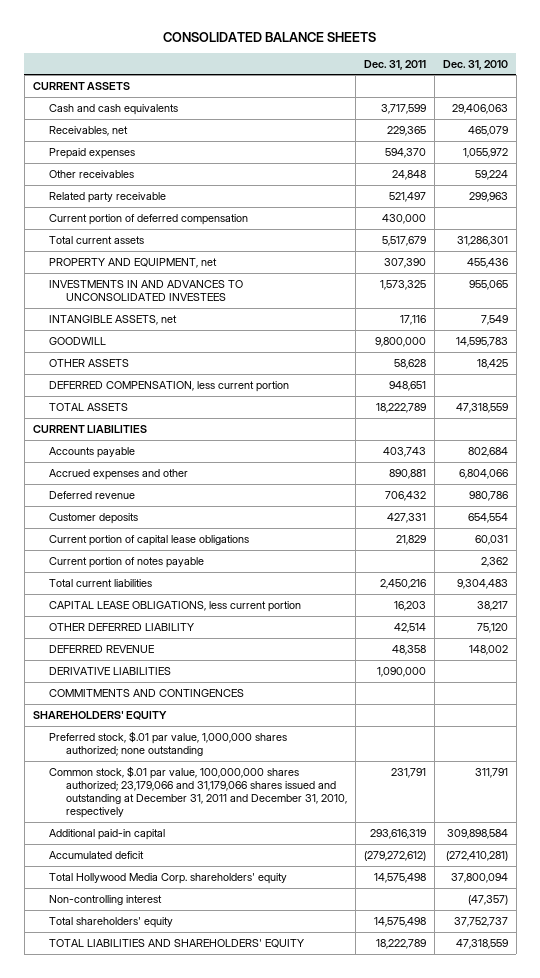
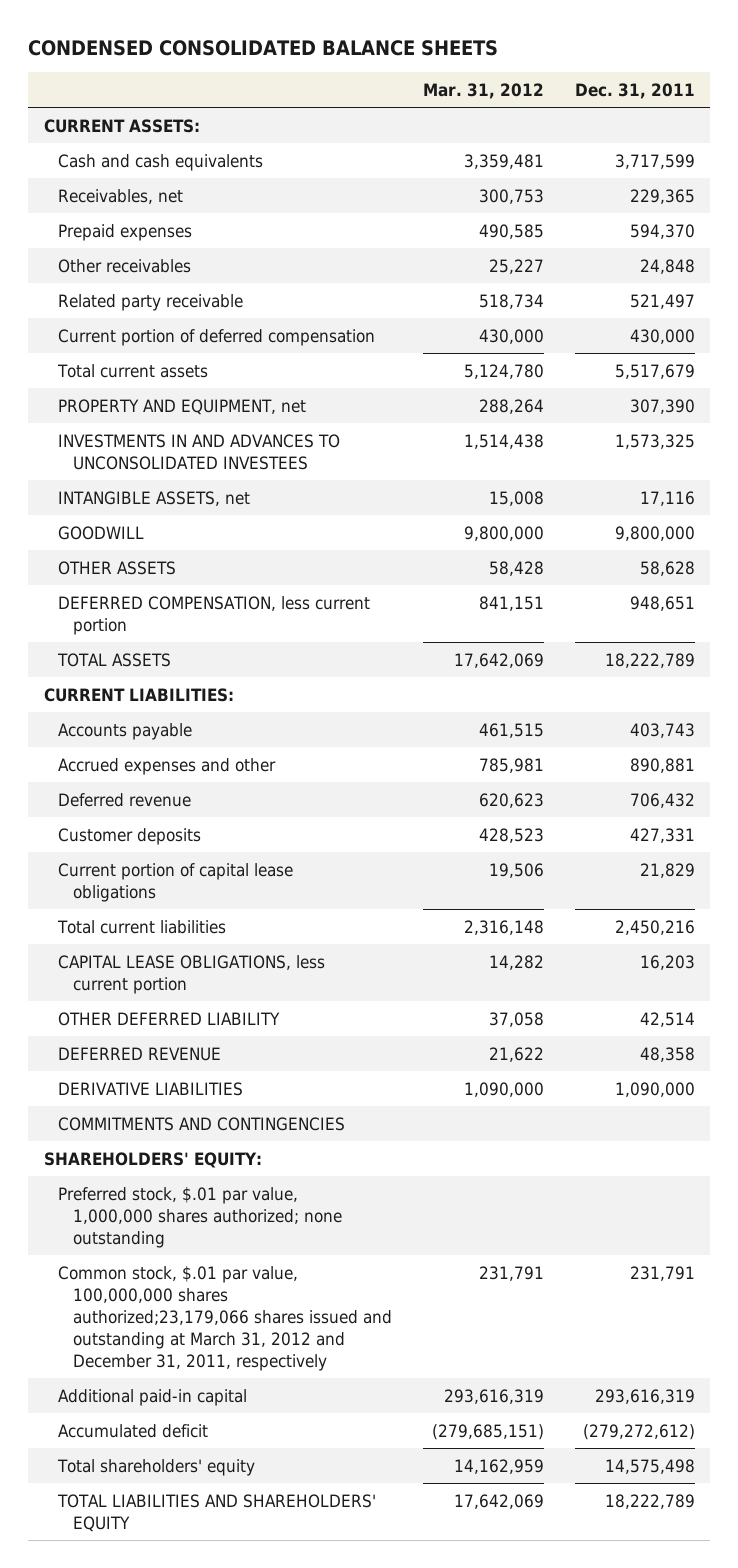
[163,31,377,42] CONSOLIDATED BALANCE SHEETS -> [28,40,499,57] CONDENSED CONSOLIDATED BALANCE SHEETS
[442,59,508,70] Dec. 31, 2010 -> none
none -> [422,83,544,100] Mar. 31, 2012
[32,81,130,90] CURRENT ASSETS -> [43,118,200,133] CURRENT ASSETS:
[32,424,147,433] CURRENT LIABILITIES -> [43,687,234,702] CURRENT LIABILITIES:
[49,556,205,568] Current portion of notes payable -> none
[49,688,245,697] COMMITMENTS AND CONTINGENCES -> [58,1116,346,1131] COMMITMENTS AND CONTINGENCIES
[32,710,167,720] SHAREHOLDERS' EQUITY -> [43,1151,262,1168] SHAREHOLDERS' EQUITY:
[49,765,348,819] Common stock, $.01 par value, 100,000,000 shares authorized; 23,179,066 and 31,179,066 shares issued and outstanding at December 31, 2011 and December 31, 2010, respectively -> [58,1265,392,1371] Common stock, $.01 par value, 100,000,000 shares authorized;23,179,066 shares issued and outstanding at March 31, 2012 and December 31, 2011, respectively
[49,872,288,884] Total Hollywood Media Corp. shareholders' equity -> none
[49,894,163,905] Non-controlling interest -> none

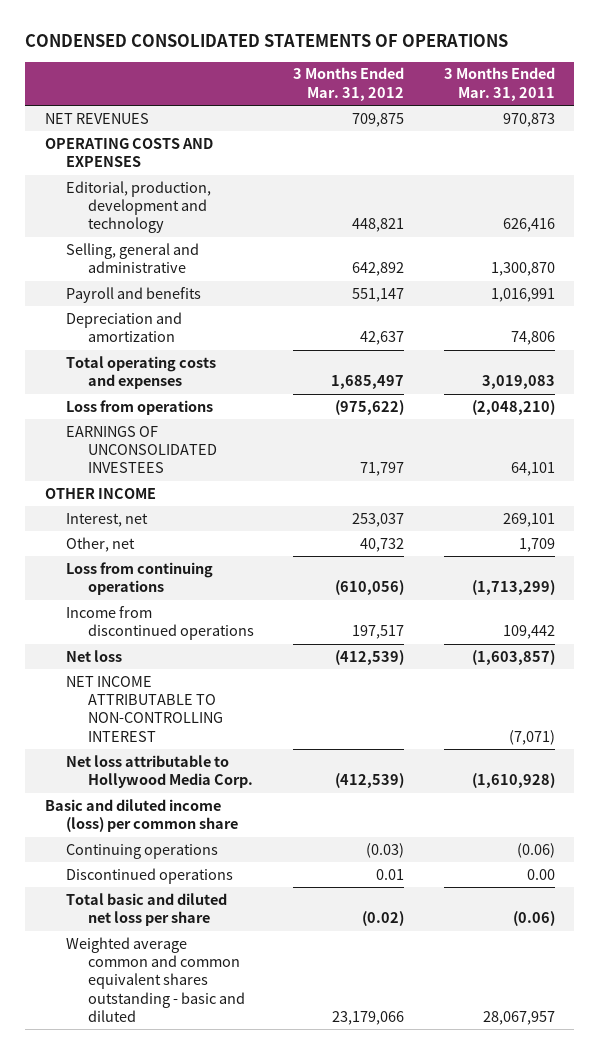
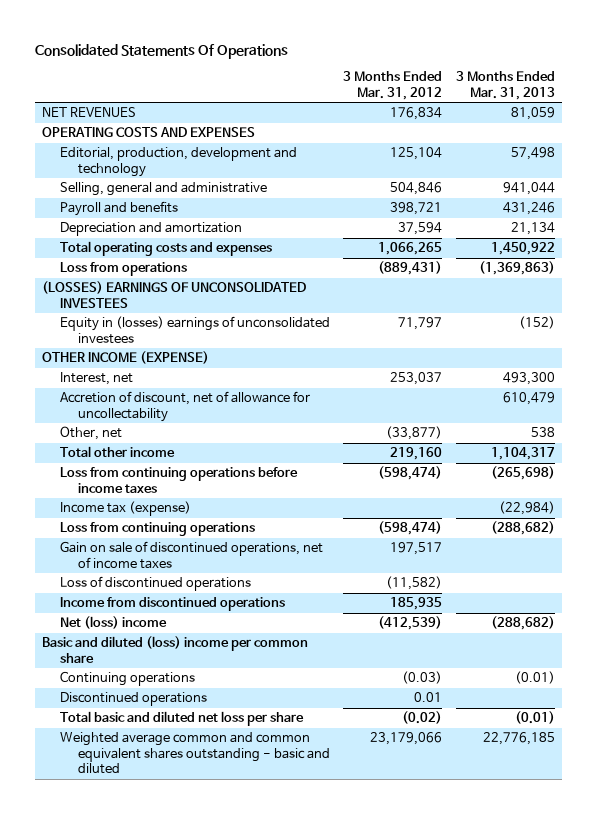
[25,34,509,48] CONDENSED CONSOLIDATED STATEMENTS OF OPERATIONS -> [35,43,289,59] Consolidated Statements Of Operations
[443,67,555,101] 3 Months Ended Mar. 31, 2011 -> none
none -> [455,71,555,100] 3 Months Ended Mar. 31, 2013
[352,112,405,127] 709,875 -> [390,107,443,121] 176,834
[352,218,405,233] 448,821 -> [390,147,443,161] 125,104
[352,262,405,277] 642,892 -> [390,182,443,196] 504,846
[352,287,405,302] 551,147 -> [390,202,443,216] 398,721
[360,331,405,346] 42,637 -> [398,222,443,236] 37,594
[331,375,405,390] 1,685,497 -> [378,242,443,256] 1,066,265
[335,399,405,415] (975,622) -> [378,261,443,276] (889,431)
none -> [42,281,307,308] (LOSSES) EARNINGS OF UNCONSOLIDATED INVESTEES
[66,425,217,474] EARNINGS OF UNCONSOLIDATED INVESTEES -> [60,316,331,344] Equity in (losses) earnings of unconsolidated investees
[44,487,156,499] OTHER INCOME -> [42,351,210,365] OTHER INCOME (EXPENSE)
[66,675,223,742] NET INCOME ATTRIBUTABLE TO NON-CONTROLLING INTEREST -> none
[66,754,253,789] Net loss attributable to Hollywood Media Corp. -> none
none -> [60,391,311,422] Accretion of discount, net of allowance for uncollectability
[360,537,405,552] 40,732 -> [386,426,443,441] (33,877)
none -> [60,446,176,458] Total other income
none -> [60,467,299,493] Loss from continuing operations before income taxes
none -> [60,501,192,517] Income tax (expense)
[335,580,405,596] (610,056) -> [378,521,443,536] (598,474)
none -> [60,541,324,569] Gain on sale of discontinued operations, net of income taxes
none -> [60,576,252,592] Loss of discontinued operations
[352,625,405,640] 197,517 -> [390,597,443,611] 185,935
[66,649,123,662] Net loss -> [60,616,168,630] Net (loss) income
[44,798,239,833] Basic and diluted income (loss) per common share -> [42,636,309,663] Basic and diluted (loss) income per common share

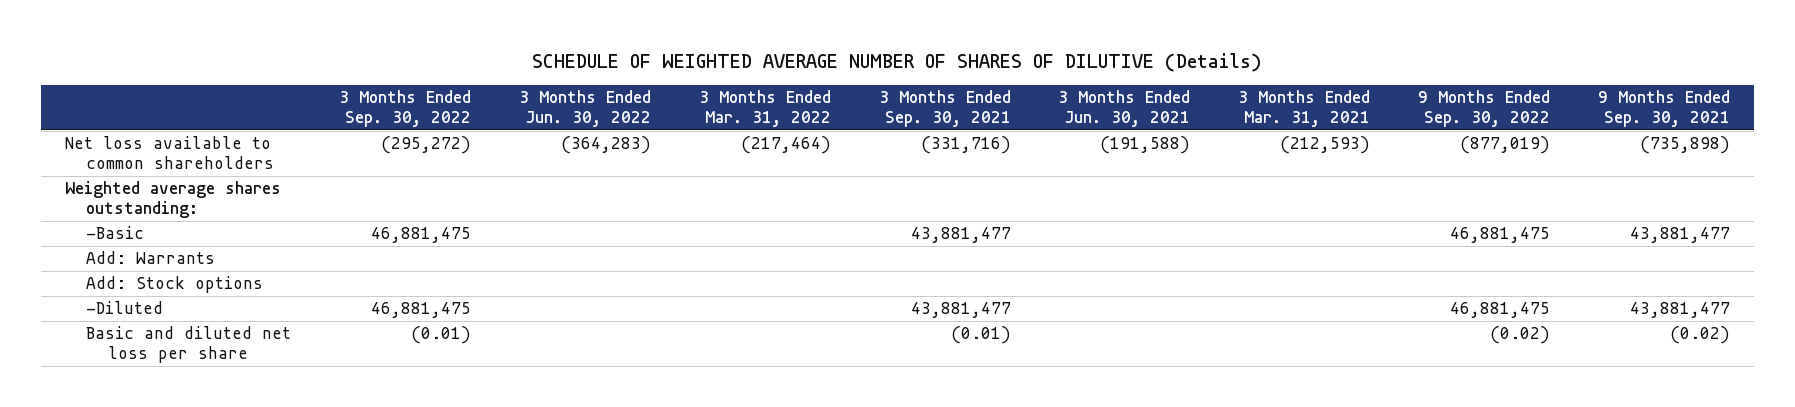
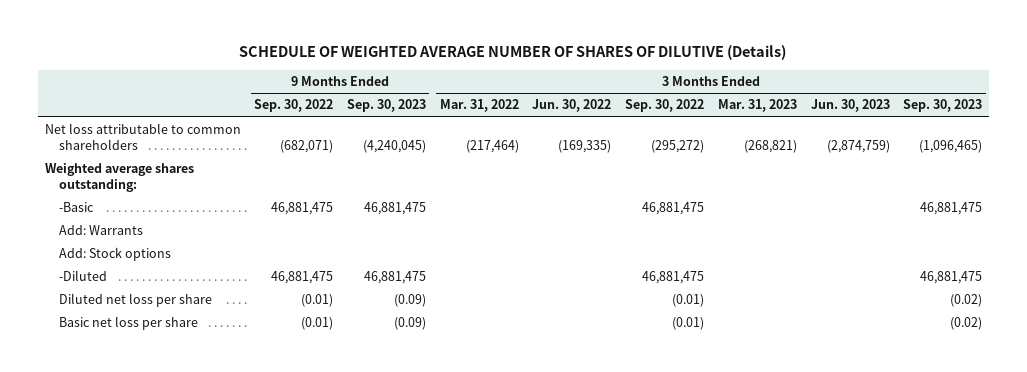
[878,89,1011,128] 3 Months Ended Sep. 30, 2021 -> none
[1058,89,1191,128] 3 Months Ended Jun. 30, 2021 -> none
[1238,89,1371,128] 3 Months Ended Mar. 31, 2021 -> none
[1597,89,1730,128] 9 Months Ended Sep. 30, 2021 -> none
none -> [347,99,427,113] Sep. 30, 2023
none -> [717,99,797,113] Mar. 31, 2023
none -> [810,99,890,113] Jun. 30, 2023
none -> [903,99,983,113] Sep. 30, 2023
[65,136,275,170] Net loss available to common shareholders -> [44,123,241,151] Net loss attributable to common shareholders
[560,136,651,155] (364,283) -> [558,140,612,154] (169,335)
[1459,136,1550,155] (877,019) -> [280,140,334,154] (682,071)
none -> [59,293,213,308] Diluted net loss per share
[86,326,292,364] Basic and diluted net loss per share -> [59,316,199,331] Basic net loss per share
[1489,326,1550,345] (0.02) -> [301,317,334,331] (0.01)

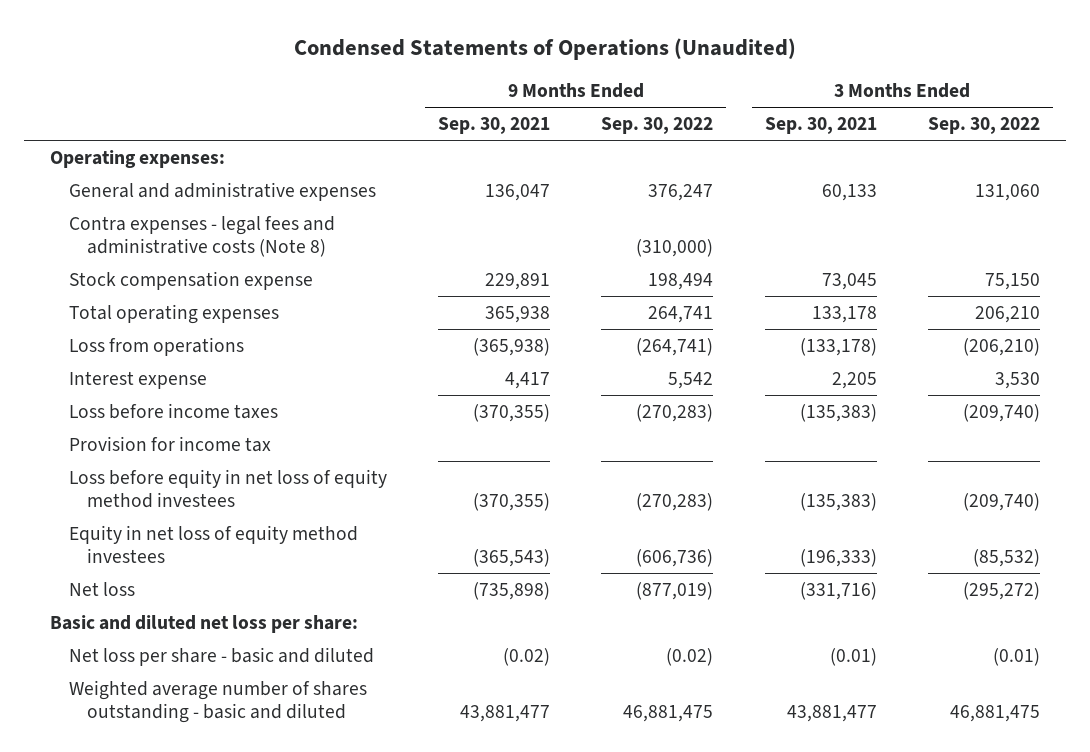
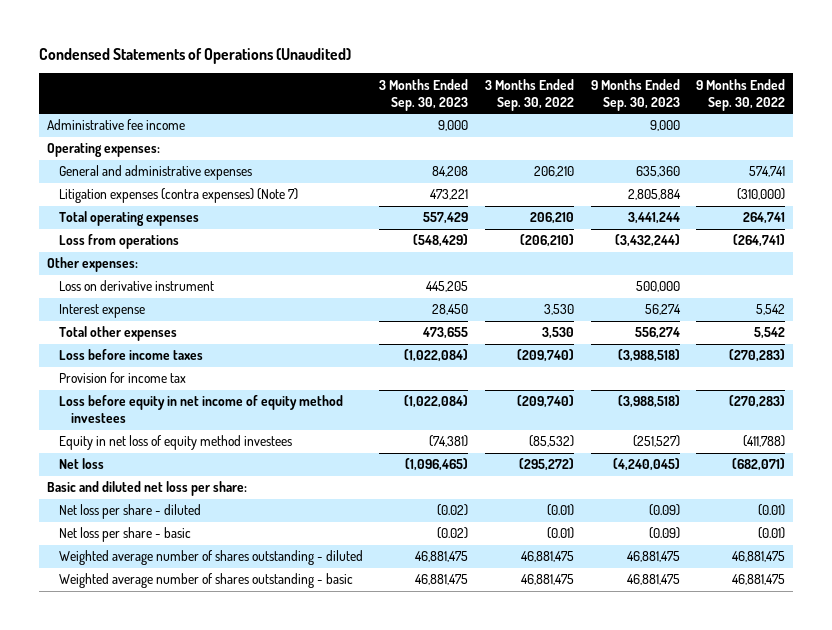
[438,117,551,135] Sep. 30, 2021 -> none
[764,117,877,135] Sep. 30, 2021 -> none
none -> [379,78,469,111] 3 Months Ended Sep. 30, 2023
none -> [590,78,680,111] 9 Months Ended Sep. 30, 2023
none -> [47,119,186,131] Administrative fee income
[68,216,335,257] Contra expenses - legal fees and administrative costs (Note 8) -> none
[68,271,313,291] Stock compensation expense -> none
[648,184,714,202] 376,247 -> [749,166,786,178] 574,741
[975,184,1041,202] 131,060 -> [533,166,574,178] 206,210
none -> [58,188,298,204] Litigation expenses (contra expenses) (Note 7)
none -> [47,257,139,273] Other expenses:
none -> [58,280,214,292] Loss on derivative instrument
none -> [58,326,177,342] Total other expenses
[68,469,387,508] Loss before equity in net loss of equity method investees -> [58,395,343,424] Loss before equity in net income of equity method investees
[636,548,714,567] (606,736) -> [743,435,786,448] (411,788)
[636,582,714,601] (877,019) -> [732,458,786,472] (682,071)
none -> [58,504,201,520] Net loss per share - diluted
[68,647,374,667] Net loss per share - basic and diluted -> [58,527,191,543] Net loss per share - basic
[666,648,714,667] (0.02) -> [758,527,786,540] (0.01)
none -> [58,550,363,566] Weighted average number of shares outstanding - diluted
[68,680,367,723] Weighted average number of shares outstanding - basic and diluted -> [58,573,353,589] Weighted average number of shares outstanding - basic

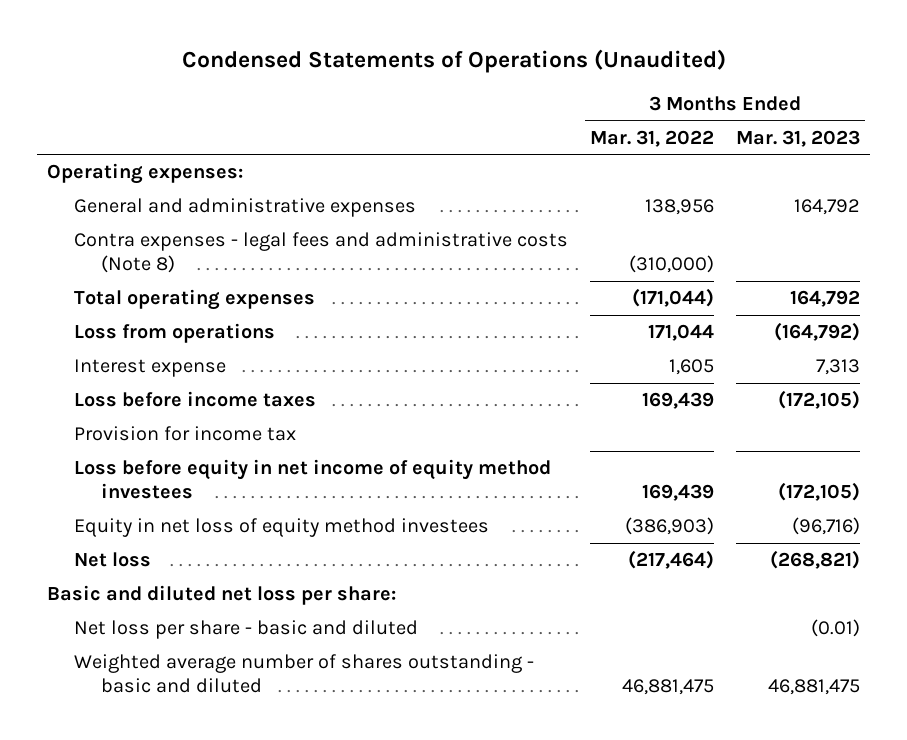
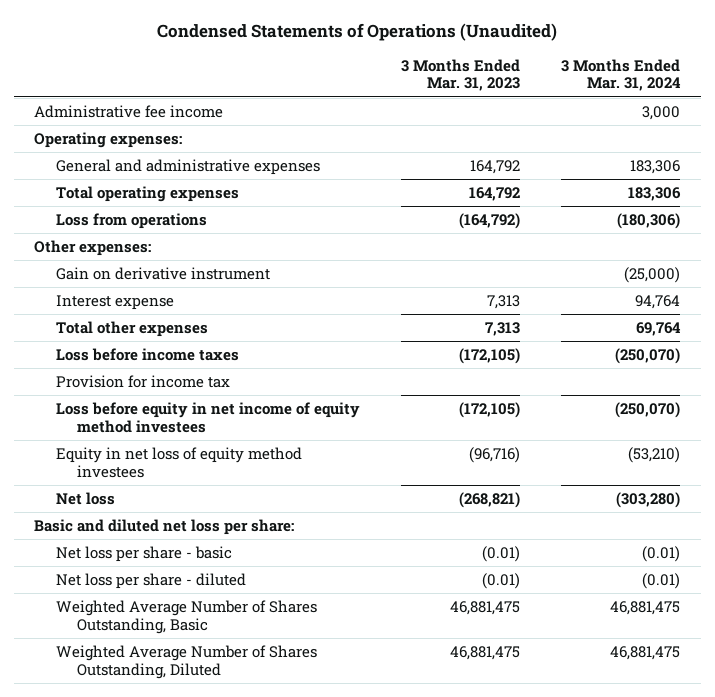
[590,129,715,147] Mar. 31, 2022 -> none
none -> [561,58,682,92] 3 Months Ended Mar. 31, 2024
none -> [34,104,224,118] Administrative fee income
[74,232,569,274] Contra expenses - legal fees and administrative costs (Note 8) -> none
none -> [34,239,152,256] Other expenses:
none -> [55,266,270,280] Gain on derivative instrument
none -> [55,320,208,337] Total other expenses
[74,620,419,640] Net loss per share - basic and diluted -> [55,545,232,562] Net loss per share - basic
none -> [55,572,246,589] Net loss per share - diluted
[74,654,535,694] Weighted average number of shares outstanding - basic and diluted -> [55,599,317,634] Weighted Average Number of Shares Outstanding, Basic
none -> [55,644,317,679] Weighted Average Number of Shares Outstanding, Diluted

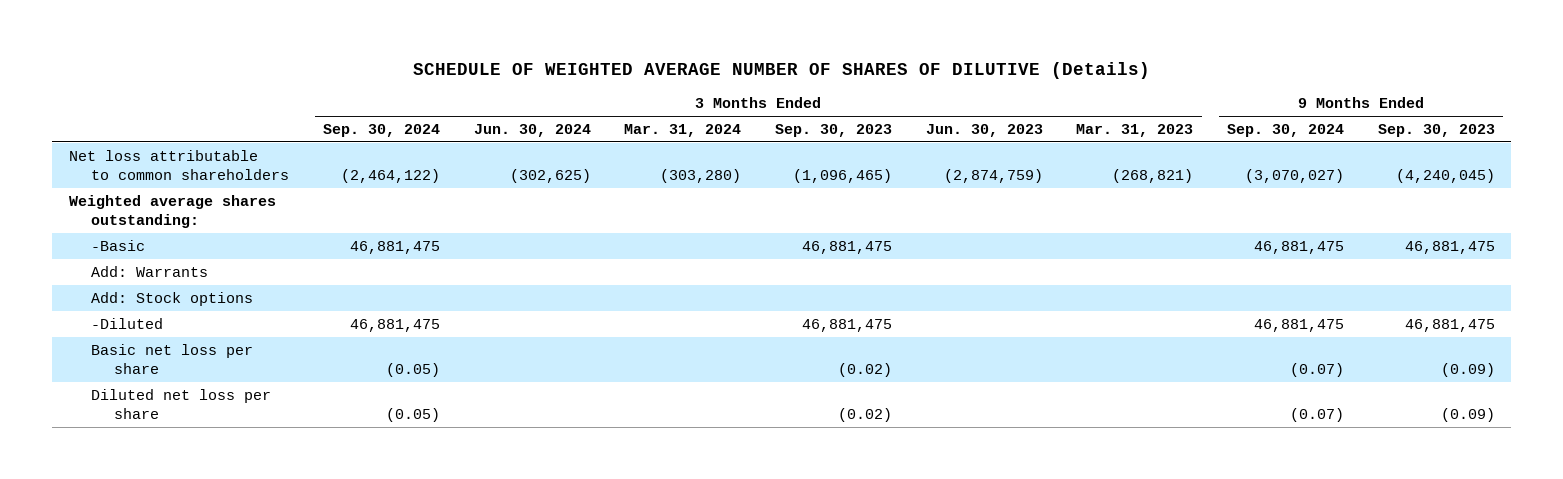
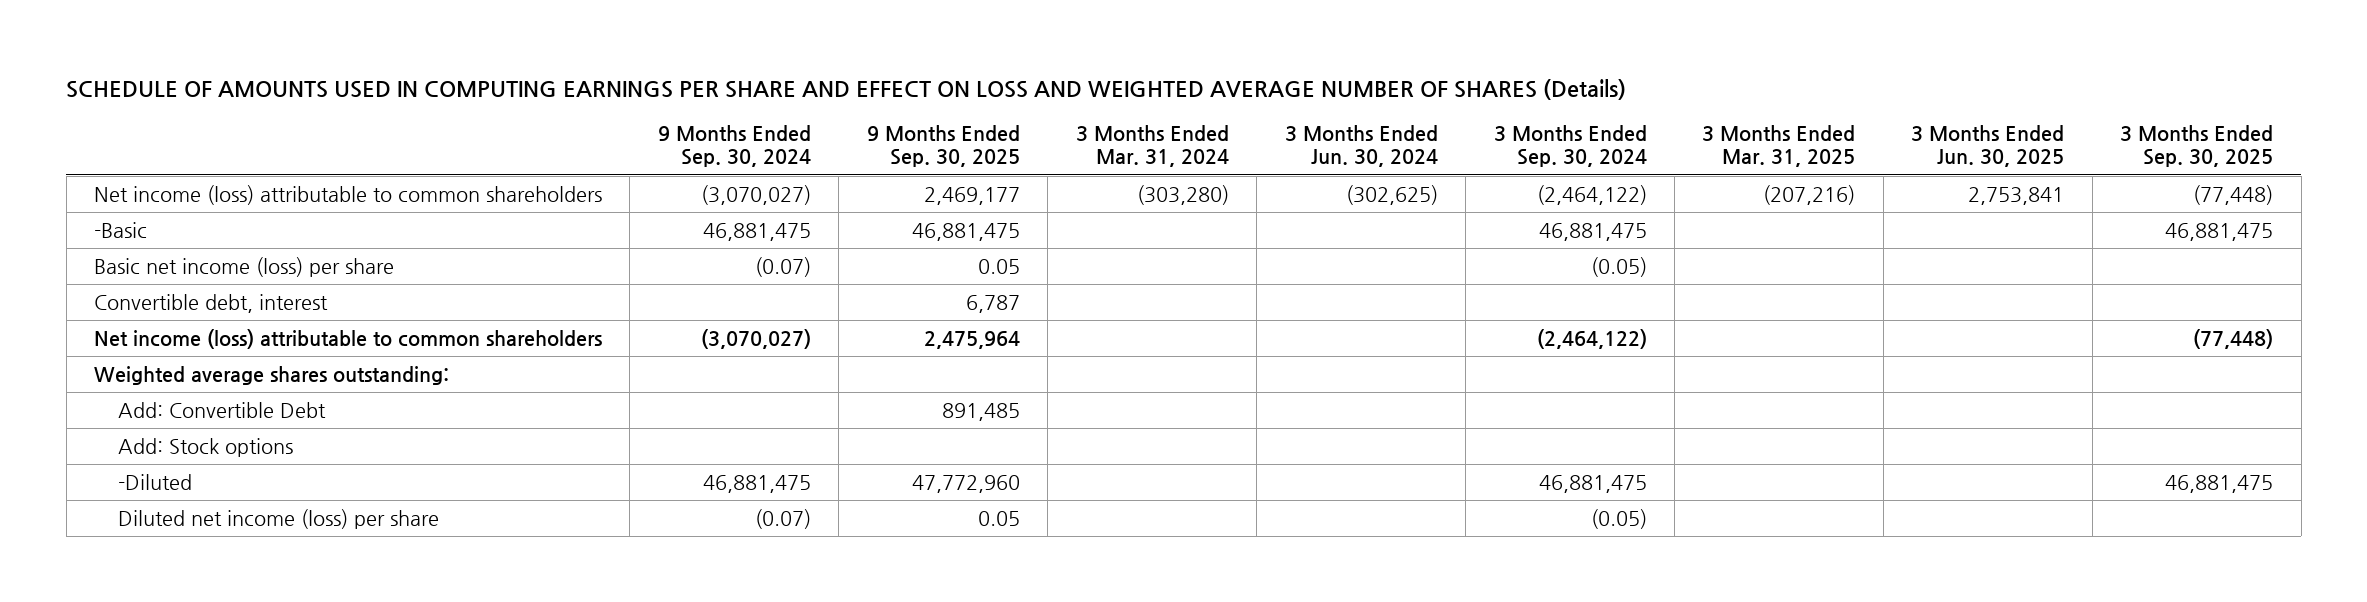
[412,62,1150,80] SCHEDULE OF WEIGHTED AVERAGE NUMBER OF SHARES OF DILUTIVE (Details) -> [66,78,1627,100] SCHEDULE OF AMOUNTS USED IN COMPUTING EARNINGS PER SHARE AND EFFECT ON LOSS AND WEIGHTED AVERAGE NUMBER OF SHARES (Details)
[775,123,893,137] Sep. 30, 2023 -> none
[925,123,1043,137] Jun. 30, 2023 -> none
[1076,123,1194,137] Mar. 31, 2023 -> none
[1377,123,1495,137] Sep. 30, 2023 -> none
none -> [866,125,1020,168] 9 Months Ended Sep. 30, 2025
none -> [1702,125,1856,168] 3 Months Ended Mar. 31, 2025
none -> [1911,125,2065,168] 3 Months Ended Jun. 30, 2025
none -> [2120,125,2274,168] 3 Months Ended Sep. 30, 2025
[68,149,290,181] Net loss attributable to common shareholders -> [93,184,602,205] Net income (loss) attributable to common shareholders
none -> [93,256,394,277] Basic net income (loss) per share
none -> [93,293,328,313] Convertible debt, interest
none -> [93,328,602,349] Net income (loss) attributable to common shareholders
[68,194,276,229] Weighted average shares outstanding: -> [93,365,449,385] Weighted average shares outstanding:
[91,265,209,277] Add: Warrants -> [117,401,326,418] Add: Convertible Debt
[91,343,254,375] Basic net loss per share -> none
[91,388,272,420] Diluted net loss per share -> [117,508,439,529] Diluted net income (loss) per share

